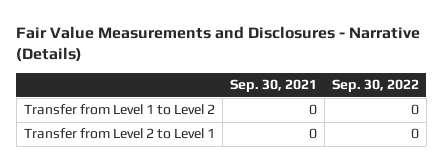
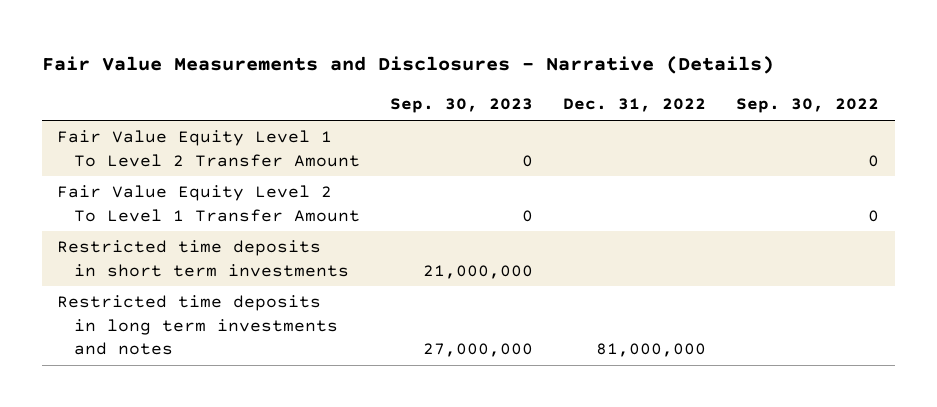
[229,79,317,93] Sep. 30, 2021 -> none
none -> [389,98,533,114] Sep. 30, 2023
none -> [563,98,707,113] Dec. 31, 2022
[23,104,215,116] Transfer from Level 1 to Level 2 -> [57,130,360,167] Fair Value Equity Level 1 To Level 2 Transfer Amount
[23,128,215,140] Transfer from Level 2 to Level 1 -> [57,185,360,222] Fair Value Equity Level 2 To Level 1 Transfer Amount
none -> [57,240,349,277] Restricted time deposits in short term investments
none -> [57,295,338,355] Restricted time deposits in long term investments and notes

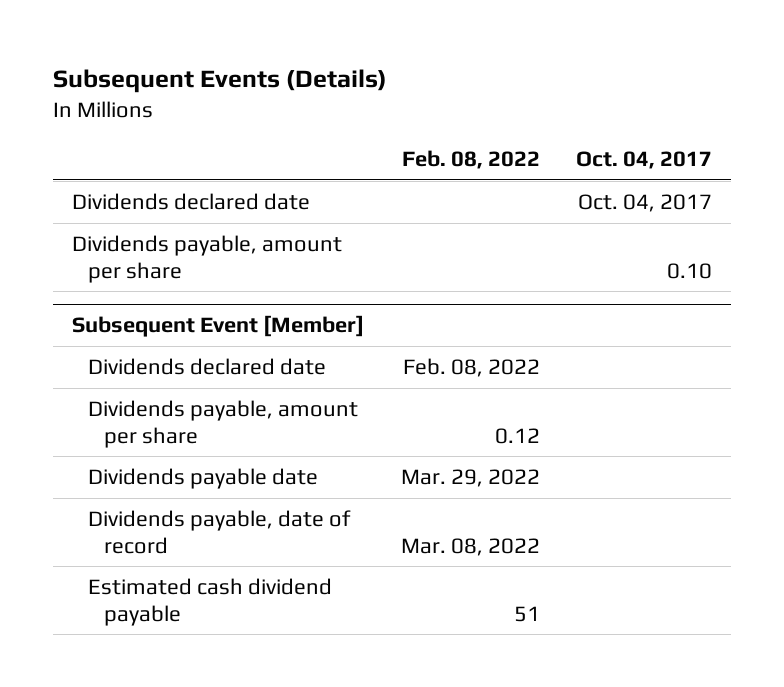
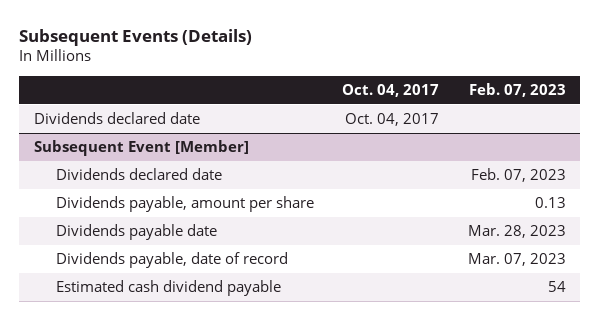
[401,150,540,170] Feb. 08, 2022 -> none
none -> [469,83,567,98] Feb. 07, 2023
[71,234,342,283] Dividends payable, amount per share -> none

